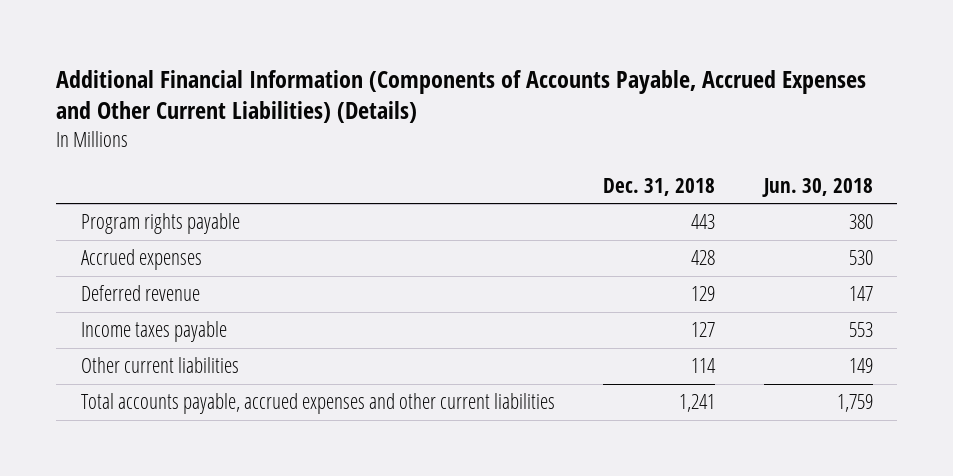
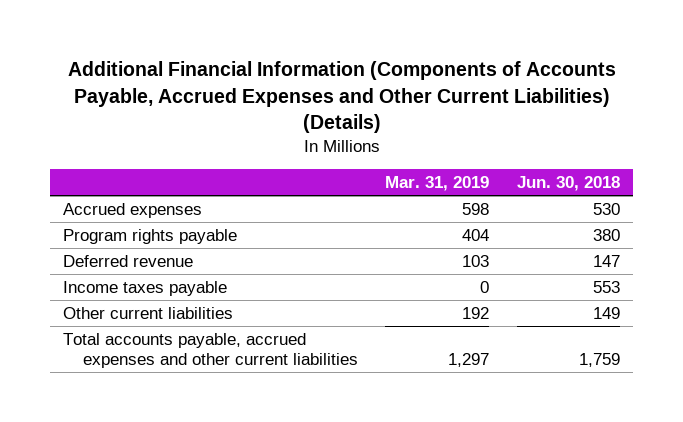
[603,177,716,196] Dec. 31, 2018 -> none
none -> [385,176,490,192] Mar. 31, 2019
[80,213,240,235] Program rights payable -> [63,228,238,244] Program rights payable

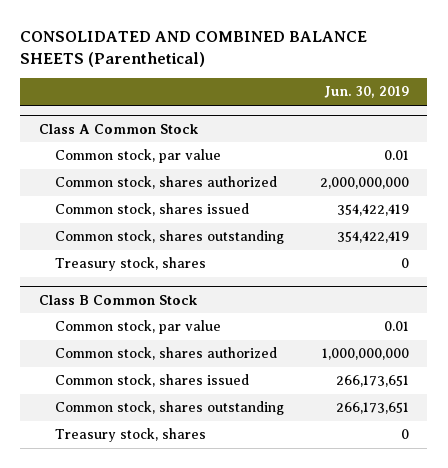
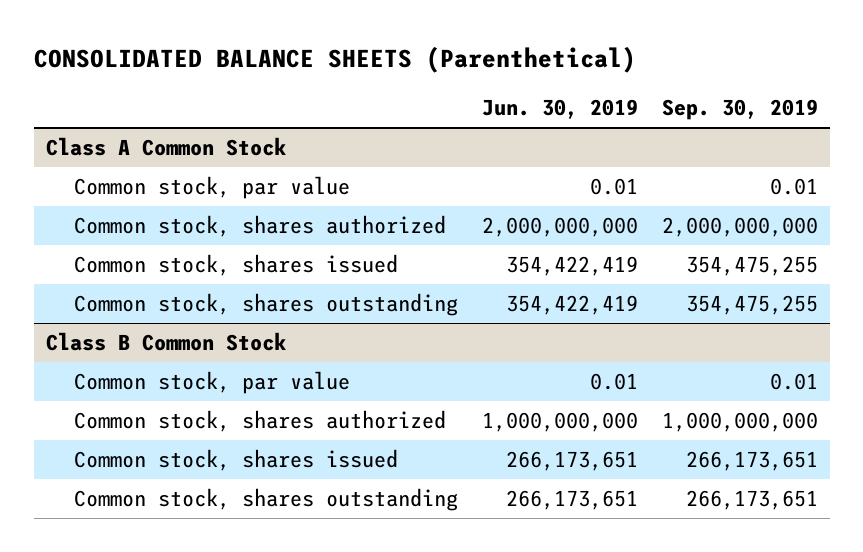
[20,31,368,67] CONSOLIDATED AND COMBINED BALANCE SHEETS (Parenthetical) -> [33,46,636,74] CONSOLIDATED BALANCE SHEETS (Parenthetical)
none -> [661,99,818,121] Sep. 30, 2019
[54,257,206,272] Treasury stock, shares -> none
[54,428,206,443] Treasury stock, shares -> none

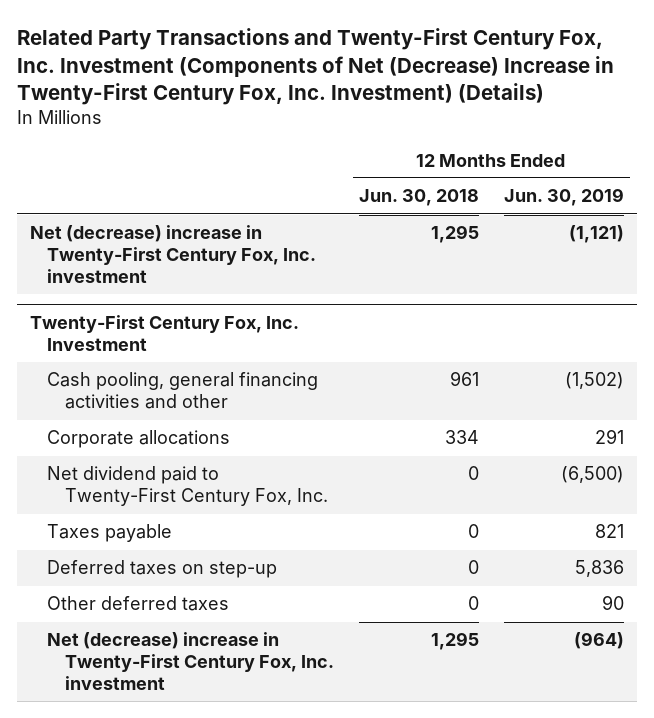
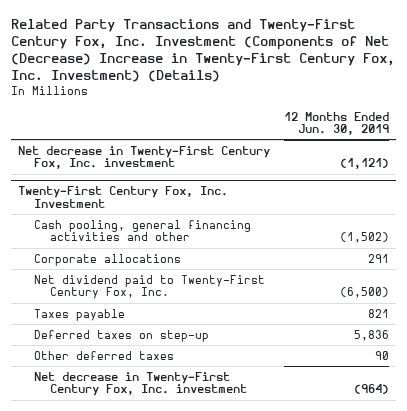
[358,189,479,207] Jun. 30, 2018 -> none
[30,225,317,283] Net (decrease) increase in Twenty-First Century Fox, Inc. investment -> [18,145,271,170] Net decrease in Twenty-First Century Fox, Inc. investment
[47,632,334,690] Net (decrease) increase in Twenty-First Century Fox, Inc. investment -> [34,371,248,397] Net decrease in Twenty-First Century Fox, Inc. investment

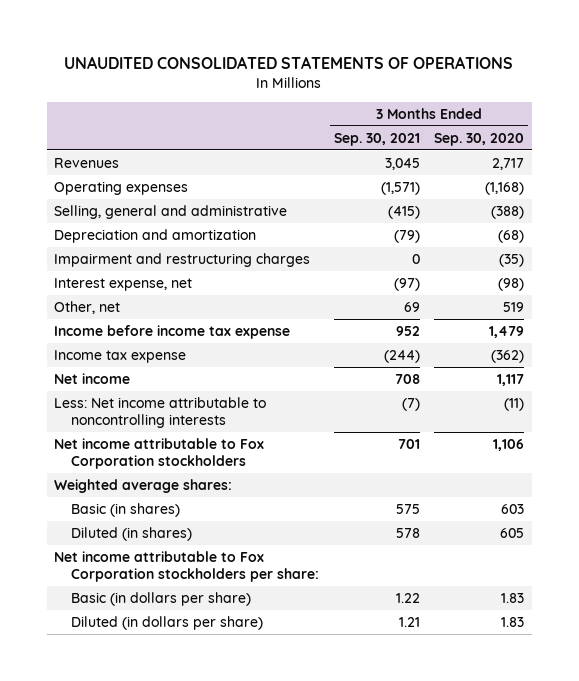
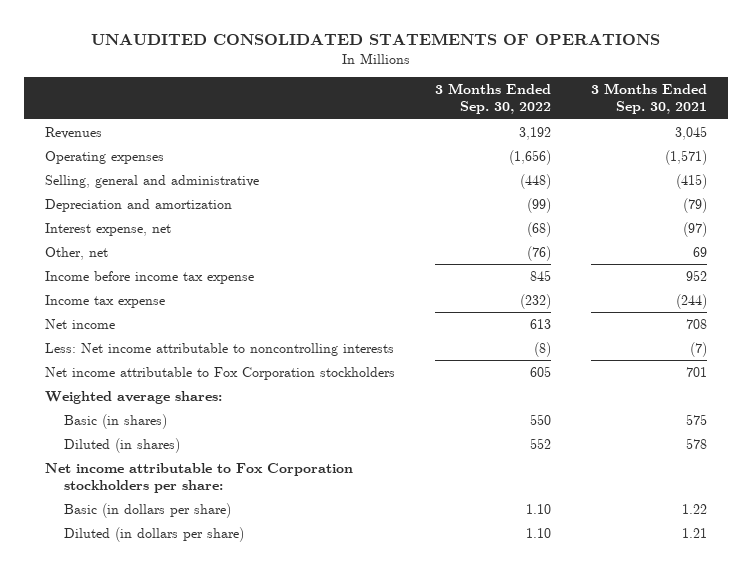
[434,132,525,146] Sep. 30, 2020 -> none
none -> [434,82,551,115] 3 Months Ended Sep. 30, 2022
[54,252,311,267] Impairment and restructuring charges -> none

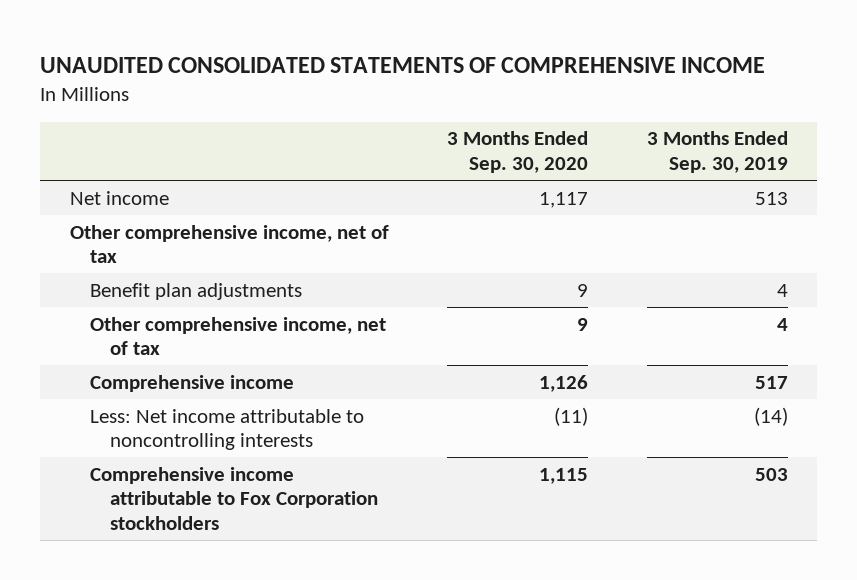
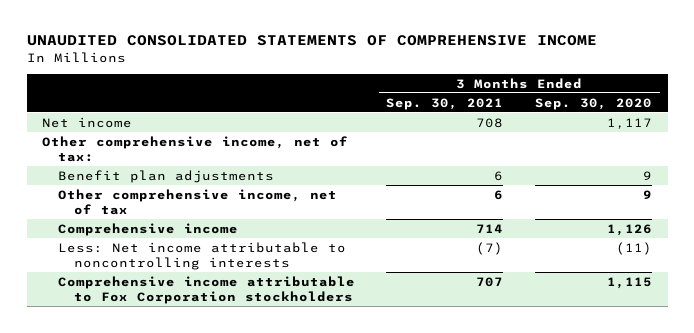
[646,131,788,174] 3 Months Ended Sep. 30, 2019 -> none
none -> [386,97,504,110] Sep. 30, 2021
[69,224,389,264] Other comprehensive income, net of tax -> [42,135,349,162] Other comprehensive income, net of tax:

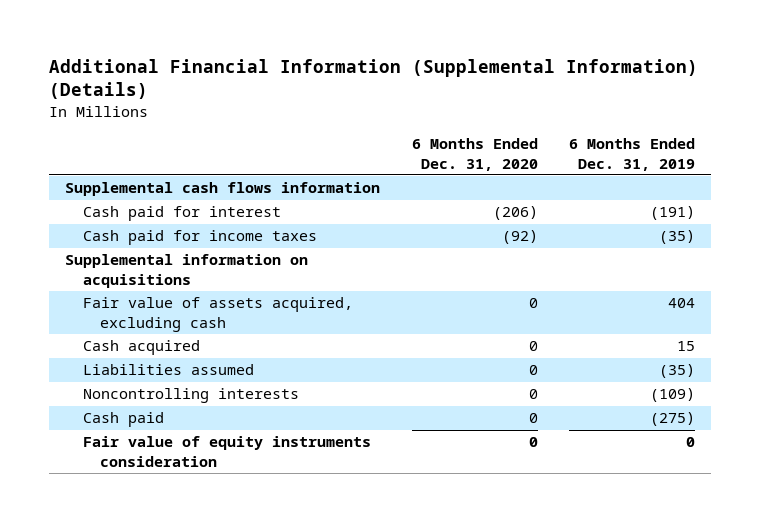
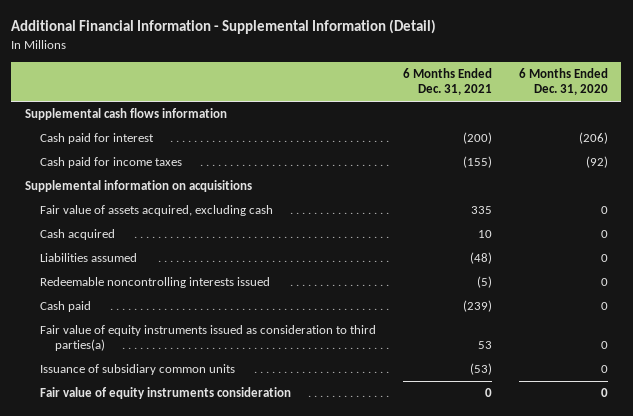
[49,58,699,100] Additional Financial Information (Supplemental Information) (Details) -> [11,19,437,35] Additional Financial Information - Supplemental Information (Detail)
[569,137,696,171] 6 Months Ended Dec. 31, 2019 -> none
none -> [402,68,492,96] 6 Months Ended Dec. 31, 2021
[82,388,299,404] Noncontrolling interests -> [40,277,271,289] Redeemable noncontrolling interests issued
none -> [40,325,377,352] Fair value of equity instruments issued as consideration to third parties(a)
none -> [40,364,236,376] Issuance of subsidiary common units

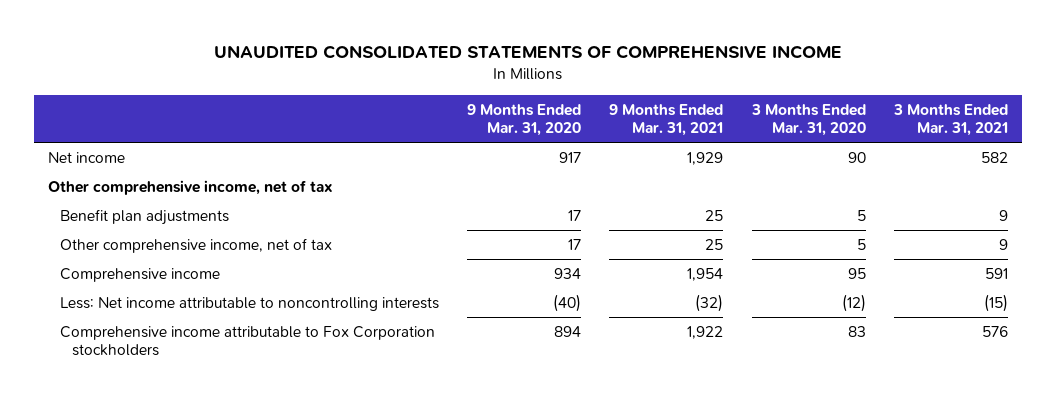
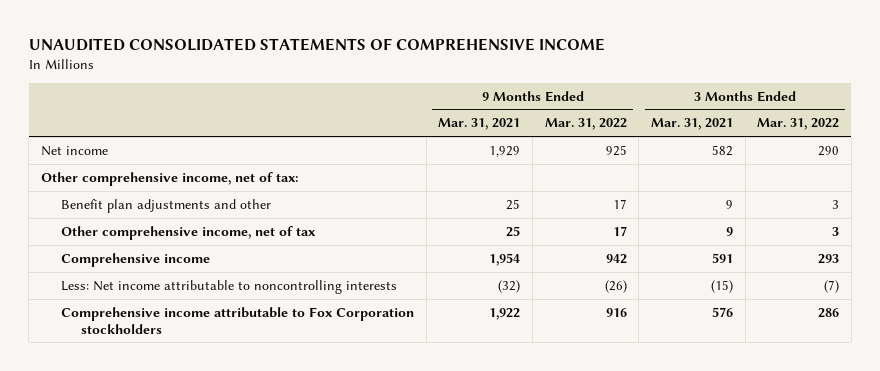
[467,103,582,137] 9 Months Ended Mar. 31, 2020 -> none
[750,103,866,137] 3 Months Ended Mar. 31, 2020 -> none
none -> [544,118,627,131] Mar. 31, 2022
none -> [757,118,840,131] Mar. 31, 2022
[47,179,333,195] Other comprehensive income, net of tax -> [40,171,299,186] Other comprehensive income, net of tax:
[59,208,229,225] Benefit plan adjustments -> [61,198,272,213] Benefit plan adjustments and other

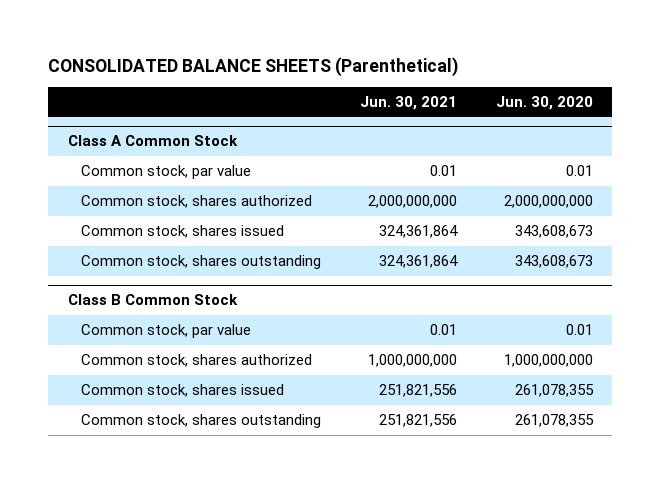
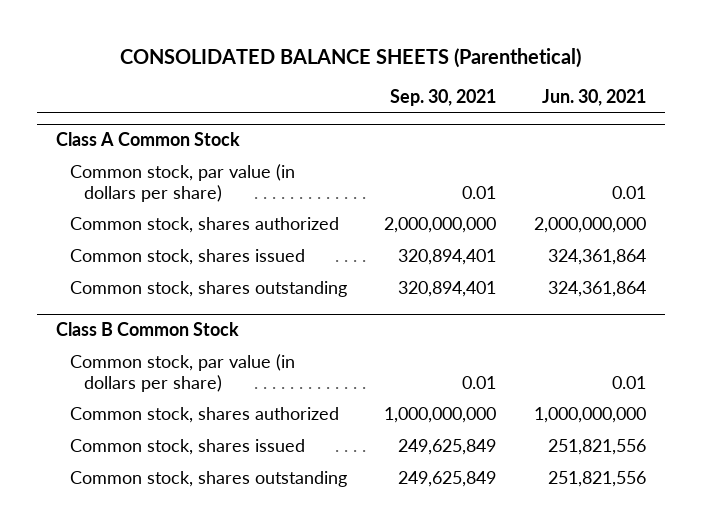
[495,96,593,111] Jun. 30, 2020 -> none
none -> [390,89,497,107] Sep. 30, 2021
[80,165,251,180] Common stock, par value -> [69,164,295,202] Common stock, par value (in dollars per share)
[80,324,251,339] Common stock, par value -> [69,354,295,392] Common stock, par value (in dollars per share)

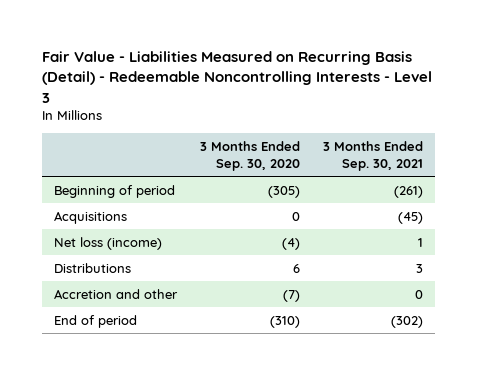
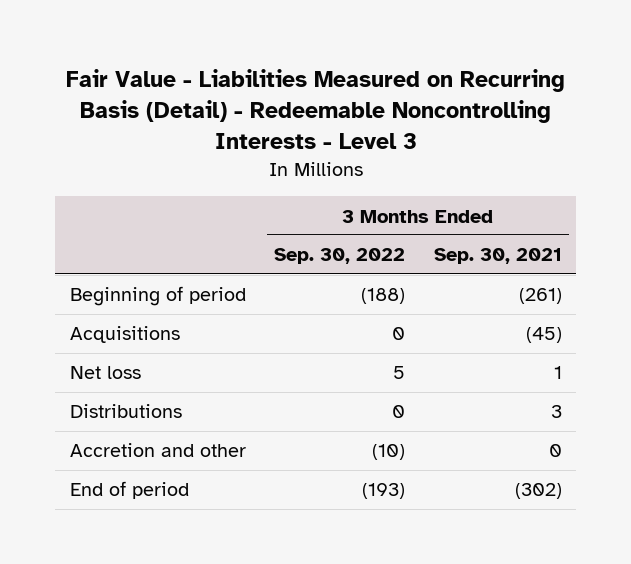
[199,140,300,171] 3 Months Ended Sep. 30, 2020 -> none
none -> [274,248,406,265] Sep. 30, 2022
[53,236,162,250] Net loss (income) -> [69,366,141,380] Net loss

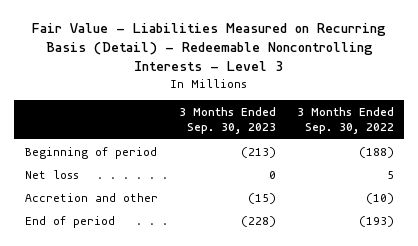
[433,248,562,265] Sep. 30, 2021 -> none
none -> [178,106,276,135] 3 Months Ended Sep. 30, 2023
[69,326,180,344] Acquisitions -> none
[69,404,182,419] Distributions -> none

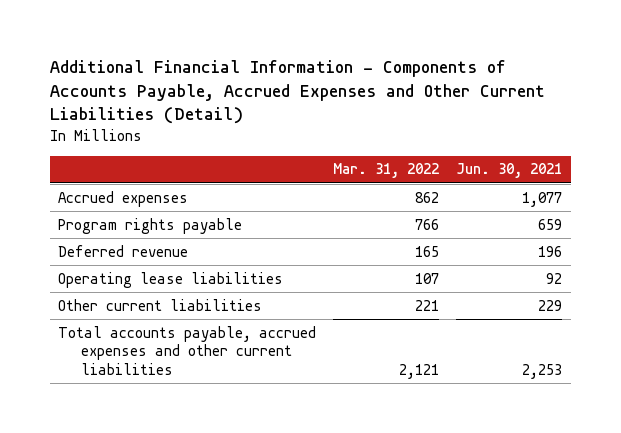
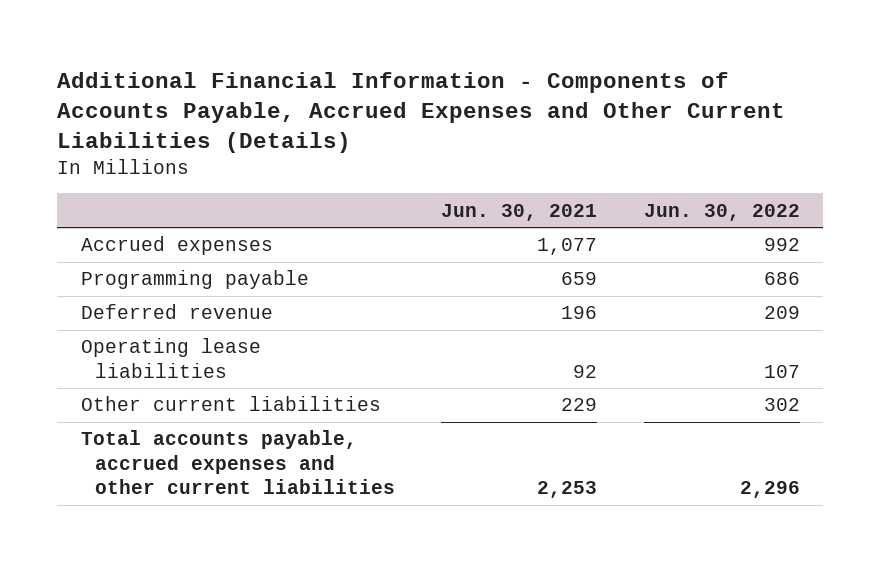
[49,60,545,125] Additional Financial Information - Components of Accounts Payable, Accrued Expenses and Other Current Liabilities (Detail) -> [57,71,786,153] Additional Financial Information - Components of Accounts Payable, Accrued Expenses and Other Current Liabilities (Details)
[333,163,440,179] Mar. 31, 2022 -> none
none -> [643,203,800,221] Jun. 30, 2022
[58,217,243,234] Program rights payable -> [80,270,309,290] Programming payable

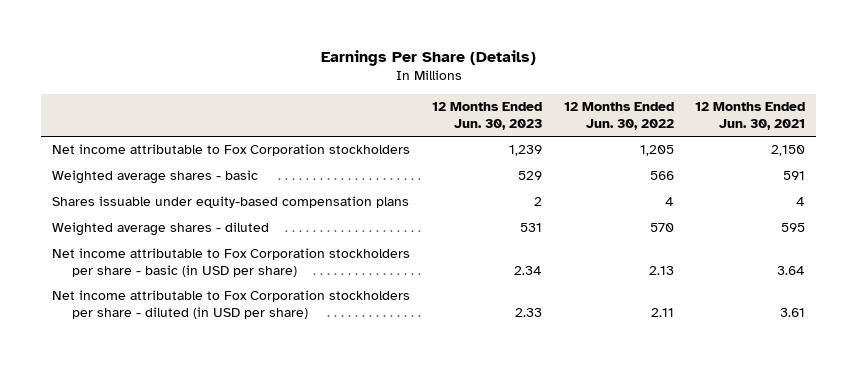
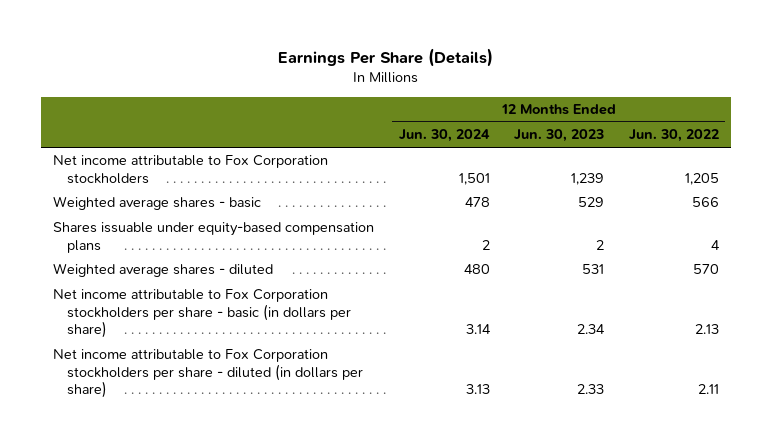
[695,102,806,130] 12 Months Ended Jun. 30, 2021 -> none
none -> [398,129,490,143] Jun. 30, 2024
[52,248,411,277] Net income attributable to Fox Corporation stockholders per share - basic (in USD per share) -> [52,289,352,338] Net income attributable to Fox Corporation stockholders per share - basic (in dollars per share)
[52,290,411,319] Net income attributable to Fox Corporation stockholders per share - diluted (in USD per share) -> [52,349,364,398] Net income attributable to Fox Corporation stockholders per share - diluted (in dollars per share)

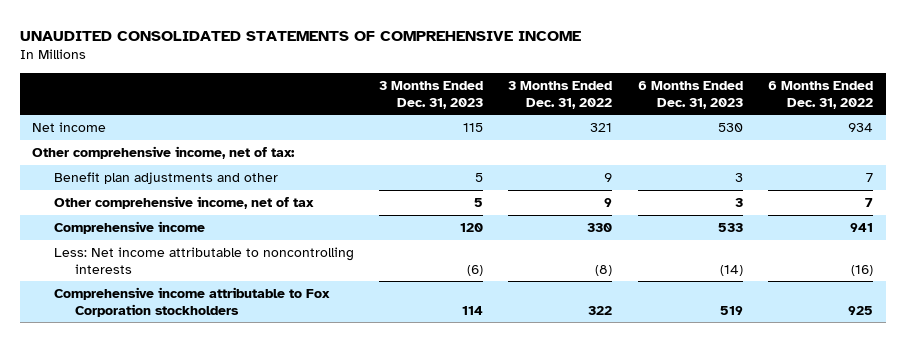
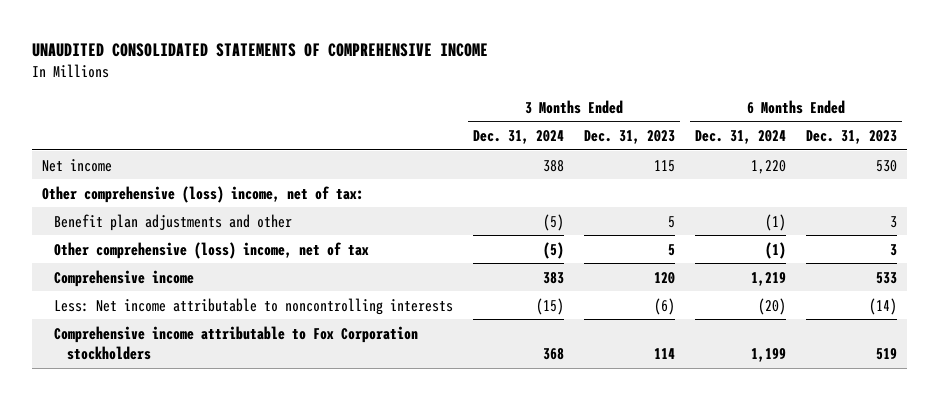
[508,80,613,109] 3 Months Ended Dec. 31, 2022 -> none
[768,80,874,109] 6 Months Ended Dec. 31, 2022 -> none
none -> [473,129,565,144] Dec. 31, 2024
none -> [695,129,787,144] Dec. 31, 2024
[32,145,296,159] Other comprehensive income, net of tax: -> [41,185,364,203] Other comprehensive (loss) income, net of tax:
[53,195,314,209] Other comprehensive income, net of tax -> [54,241,370,259] Other comprehensive (loss) income, net of tax

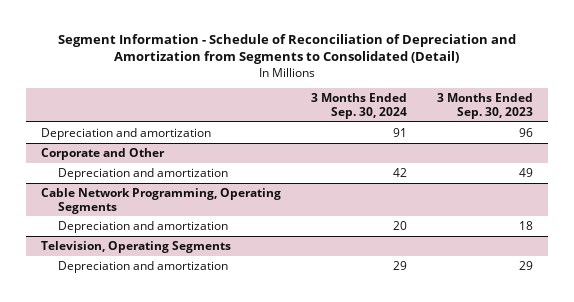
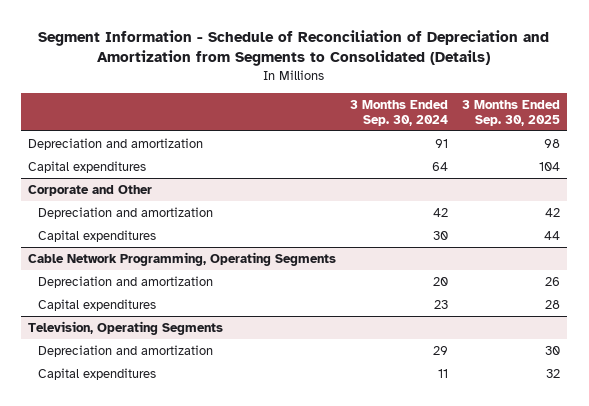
[58,33,517,65] Segment Information - Schedule of Reconciliation of Depreciation and Amortization from Segments to Consolidated (Detail) -> [38,29,550,66] Segment Information - Schedule of Reconciliation of Depreciation and Amortization from Segments to Consolidated (Details)
[437,93,534,119] 3 Months Ended Sep. 30, 2023 -> none
none -> [462,99,561,127] 3 Months Ended Sep. 30, 2025
none -> [28,160,147,173] Capital expenditures
none -> [37,229,156,242] Capital expenditures
none -> [37,298,156,311] Capital expenditures
none -> [37,367,156,380] Capital expenditures

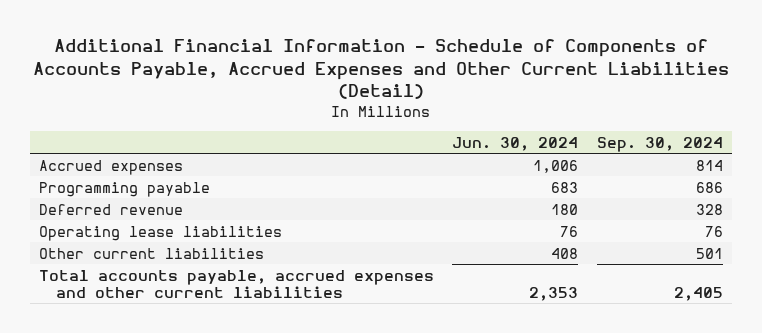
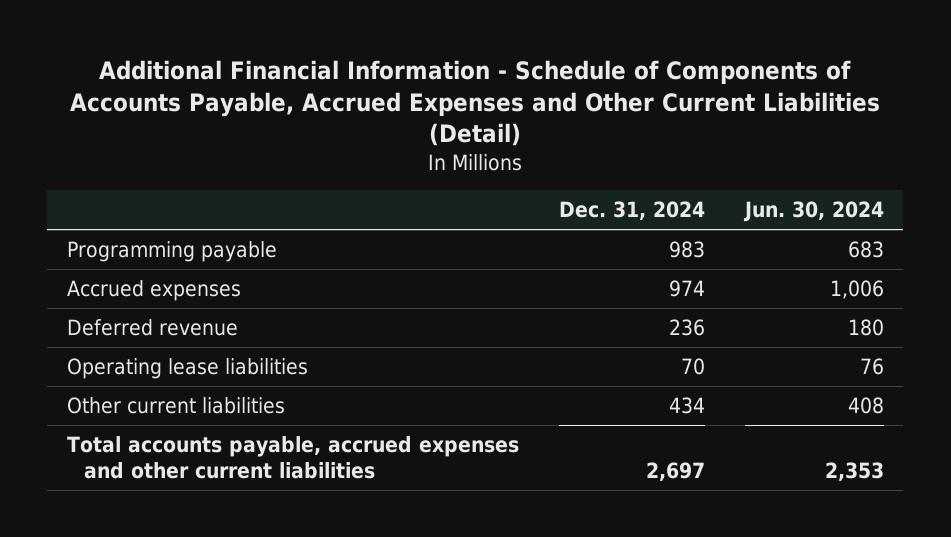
[596,136,723,152] Sep. 30, 2024 -> none
none -> [558,201,705,221] Dec. 31, 2024
[39,159,184,175] Accrued expenses -> [67,279,242,301] Accrued expenses

